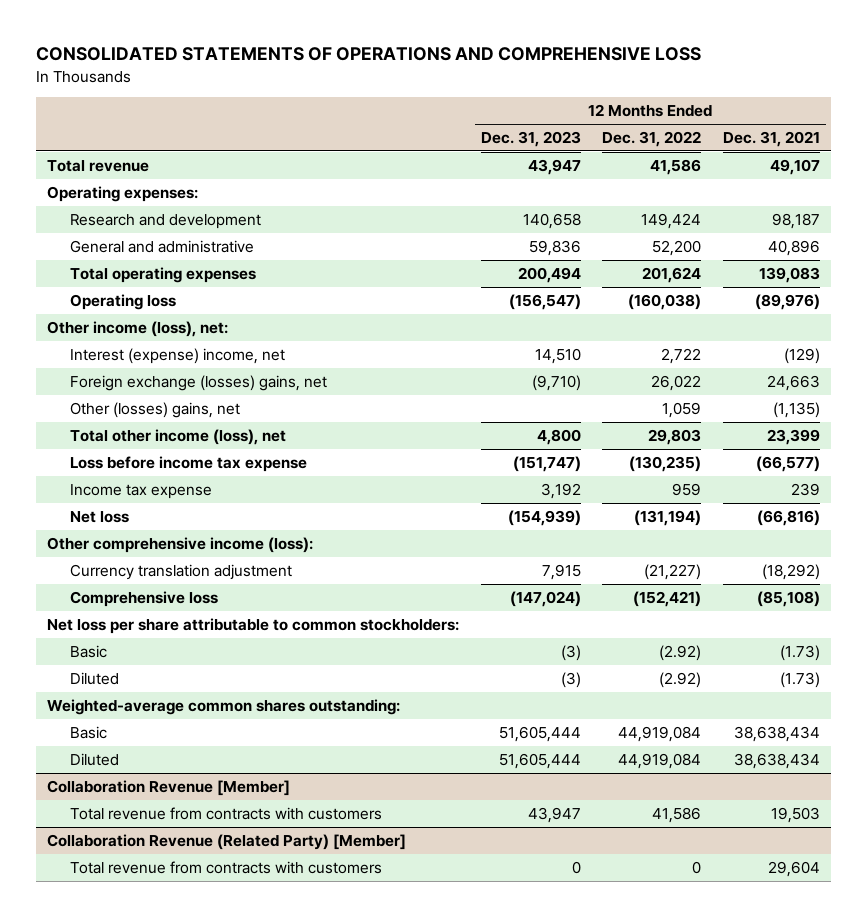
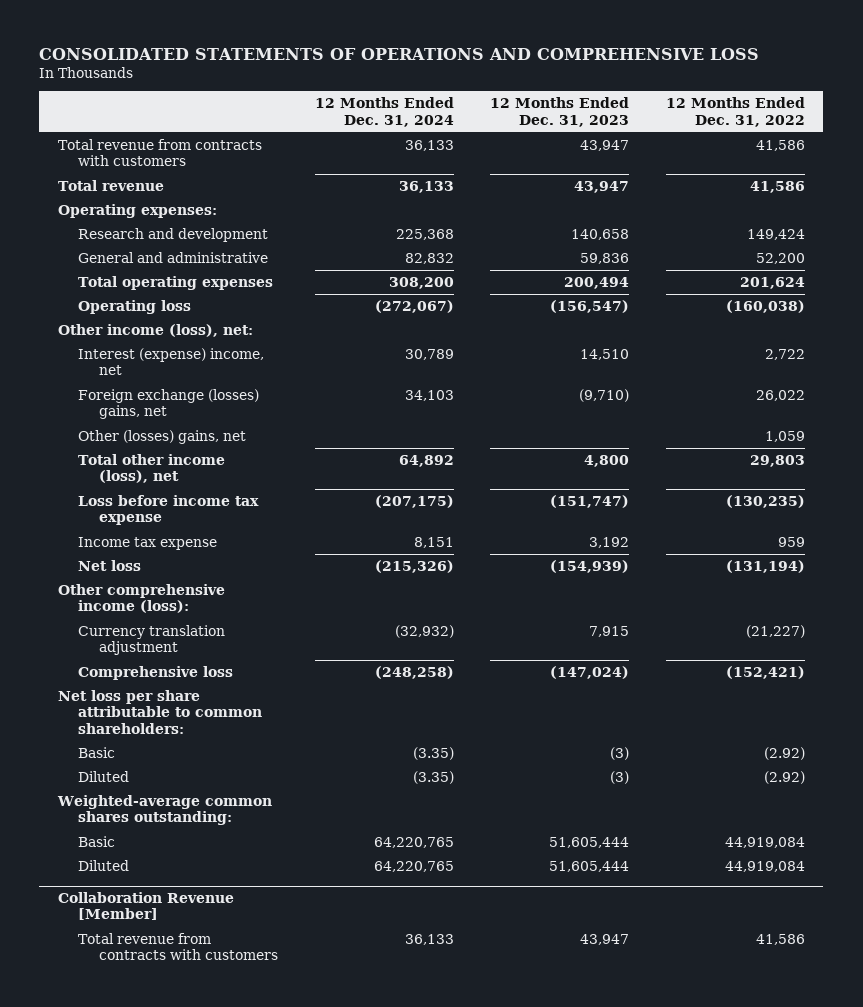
[723,130,821,147] Dec. 31, 2021 -> none
none -> [314,97,454,127] 12 Months Ended Dec. 31, 2024
none -> [57,139,262,167] Total revenue from contracts with customers
[47,617,460,634] Net loss per share attributable to common stockholders: -> [57,690,263,734] Net loss per share attributable to common shareholders:
[47,833,407,850] Collaboration Revenue (Related Party) [Member] -> none
[70,860,383,874] Total revenue from contracts with customers -> none

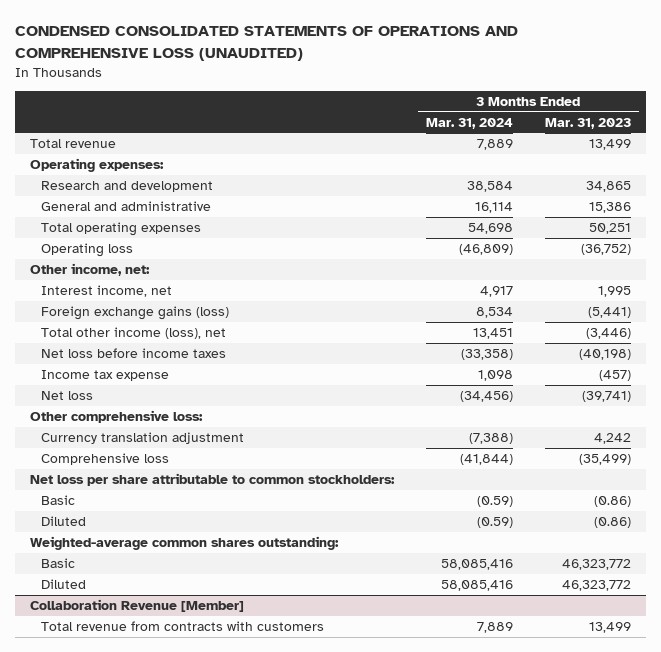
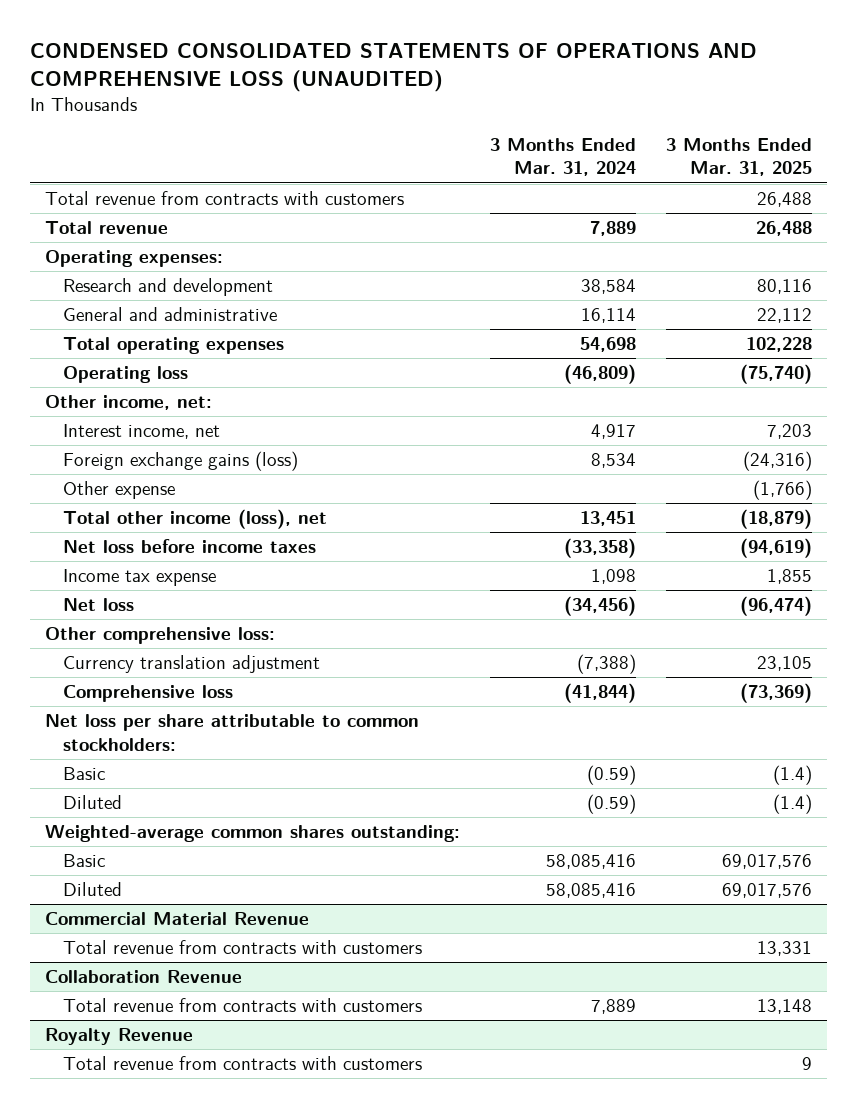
[544,117,631,129] Mar. 31, 2023 -> none
none -> [665,137,812,177] 3 Months Ended Mar. 31, 2025
none -> [44,191,404,206] Total revenue from contracts with customers
none -> [62,481,175,500] Other expense
none -> [44,912,309,926] Commercial Material Revenue
none -> [62,940,422,955] Total revenue from contracts with customers
[30,599,245,613] Collaboration Revenue [Member] -> [44,970,242,984] Collaboration Revenue
none -> [44,1028,193,1046] Royalty Revenue
none -> [62,1056,422,1071] Total revenue from contracts with customers

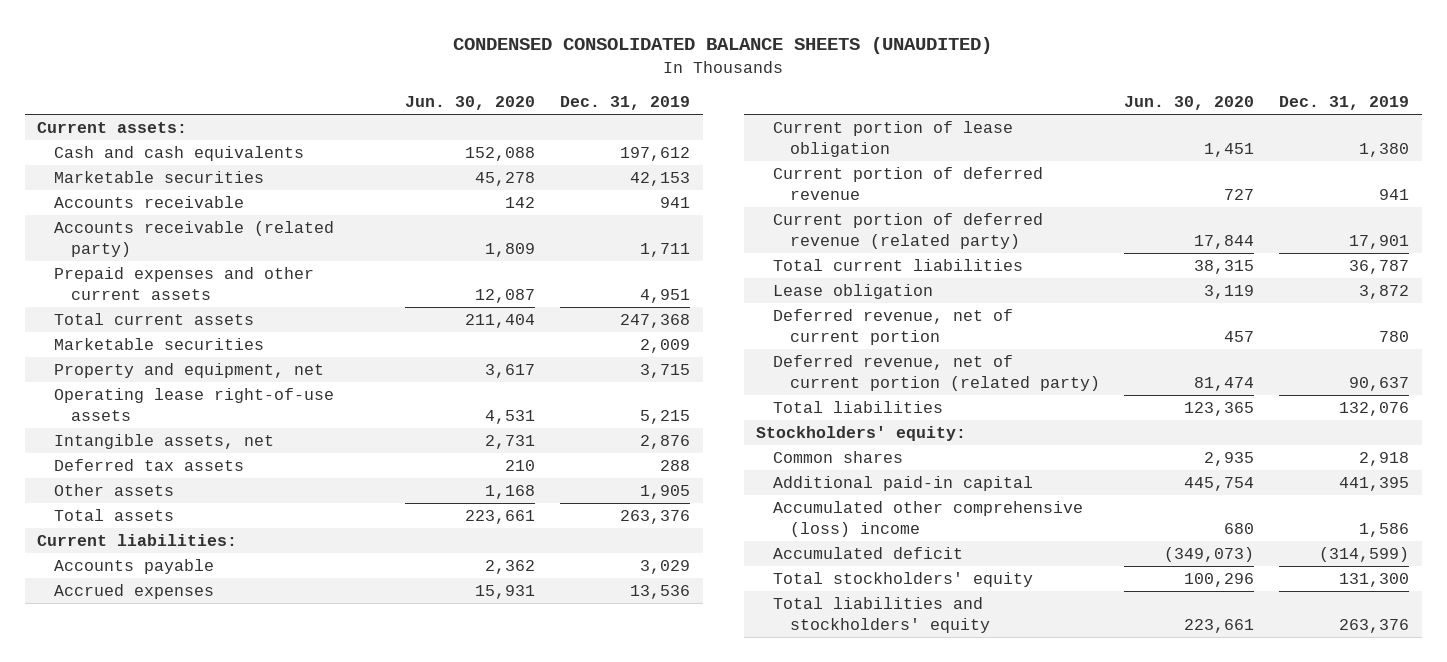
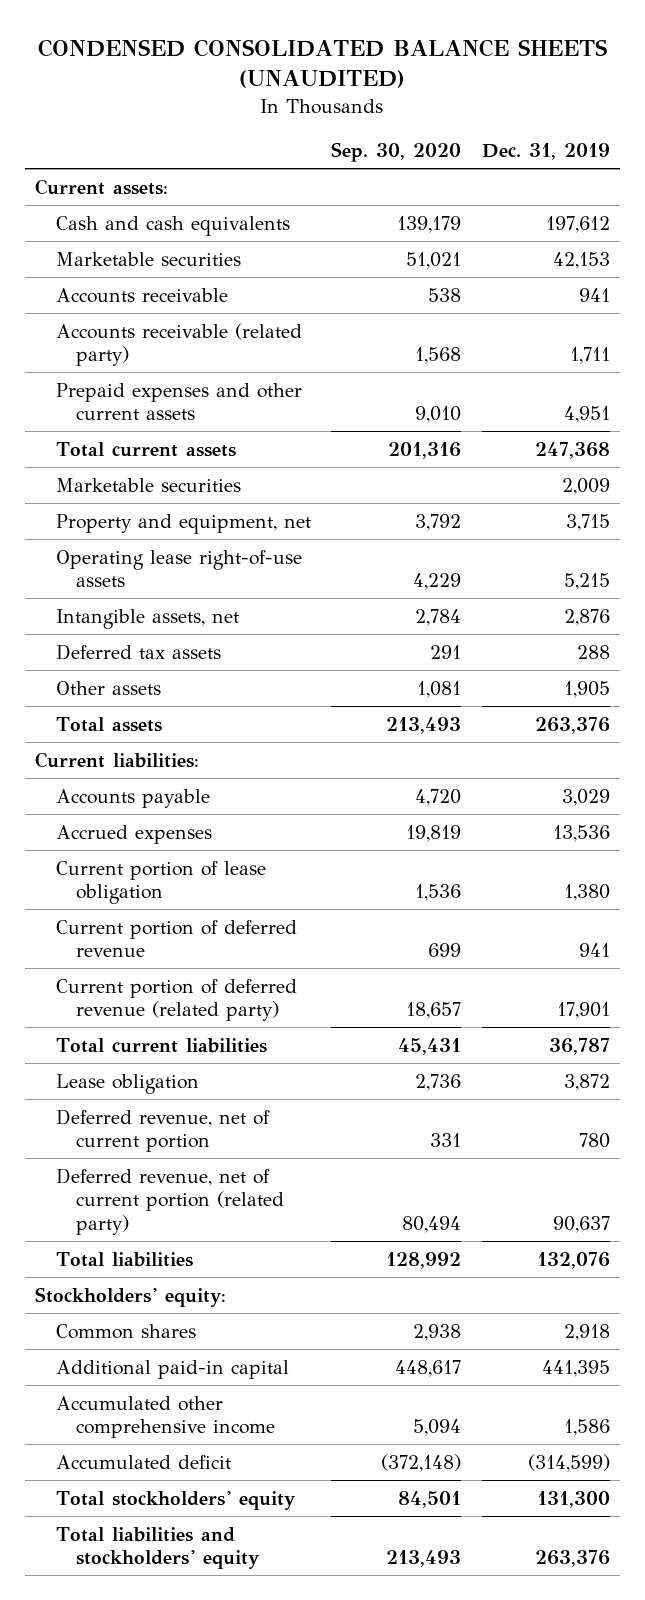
[405,96,536,111] Jun. 30, 2020 -> none
none -> [331,141,462,162] Sep. 30, 2020
[772,501,1083,537] Accumulated other comprehensive (loss) income -> [55,1395,275,1439] Accumulated other comprehensive income

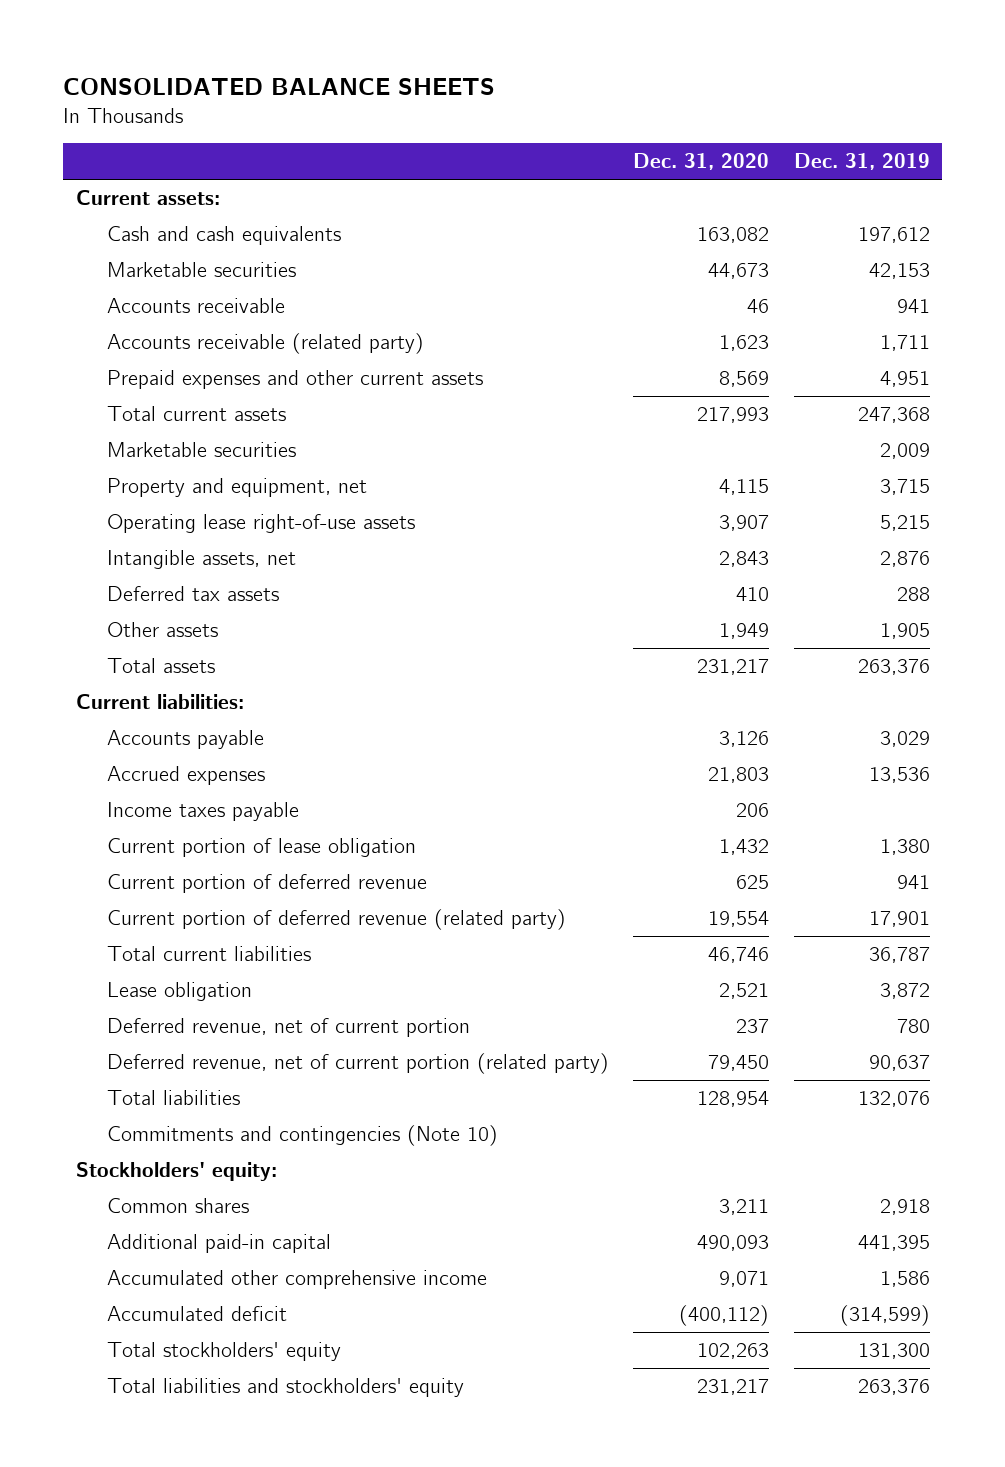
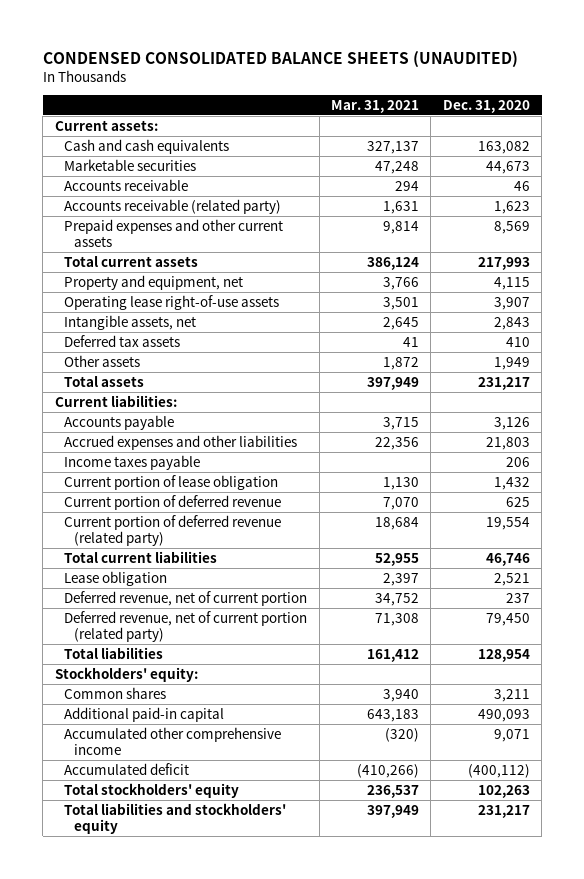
[63,78,496,96] CONSOLIDATED BALANCE SHEETS -> [42,50,518,68] CONDENSED CONSOLIDATED BALANCE SHEETS (UNAUDITED)
[793,153,930,171] Dec. 31, 2019 -> none
none -> [331,99,420,113] Mar. 31, 2021
[106,441,296,457] Marketable securities -> none
[106,765,265,785] Accrued expenses -> [64,434,298,450] Accrued expenses and other liabilities
[106,1124,498,1146] Commitments and contingencies (Note 10) -> none

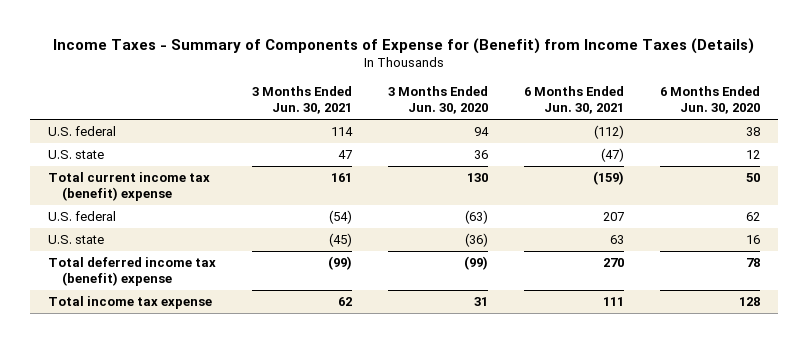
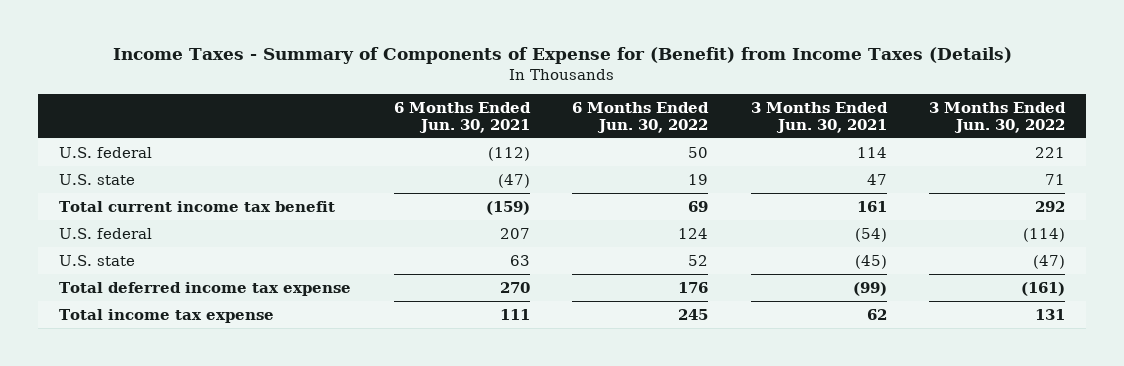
[387,86,488,115] 3 Months Ended Jun. 30, 2020 -> none
[660,86,761,115] 6 Months Ended Jun. 30, 2020 -> none
none -> [572,101,710,133] 6 Months Ended Jun. 30, 2022
none -> [929,101,1067,133] 3 Months Ended Jun. 30, 2022
[47,172,210,202] Total current income tax (benefit) expense -> [59,200,336,212] Total current income tax benefit
[47,257,216,287] Total deferred income tax (benefit) expense -> [59,281,352,296] Total deferred income tax expense

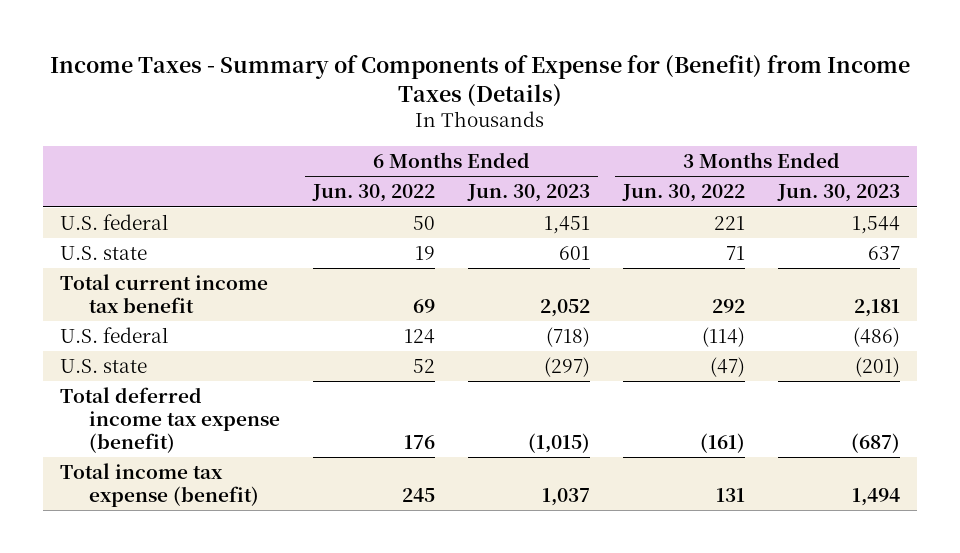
[393,101,531,133] 6 Months Ended Jun. 30, 2021 -> none
[750,101,888,133] 3 Months Ended Jun. 30, 2021 -> none
none -> [467,184,591,203] Jun. 30, 2023
none -> [777,184,901,203] Jun. 30, 2023
[59,281,352,296] Total deferred income tax expense -> [59,386,281,453] Total deferred income tax expense (benefit)
[59,308,275,323] Total income tax expense -> [59,462,260,507] Total income tax expense (benefit)

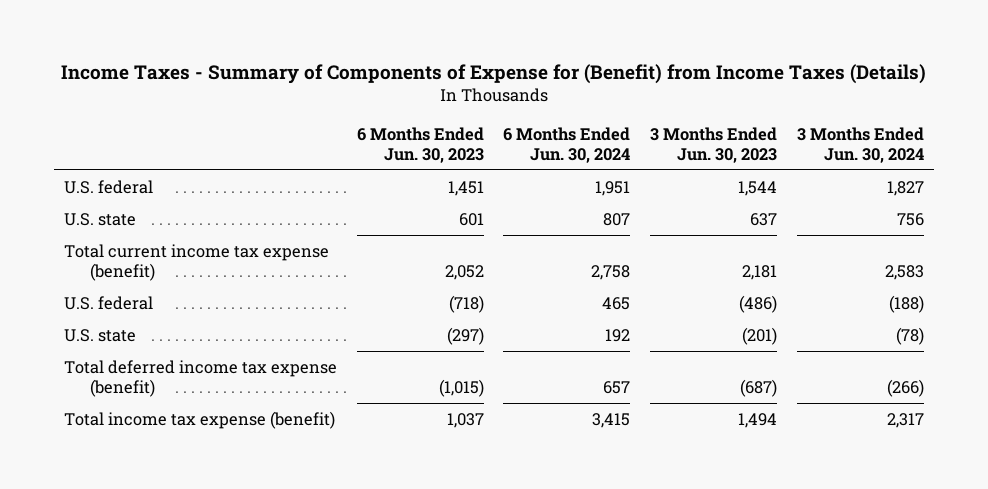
[312,184,436,203] Jun. 30, 2022 -> none
[622,184,746,203] Jun. 30, 2022 -> none
none -> [503,126,631,163] 6 Months Ended Jun. 30, 2024
none -> [797,126,925,163] 3 Months Ended Jun. 30, 2024
[59,273,268,313] Total current income tax benefit -> [63,243,329,282] Total current income tax expense (benefit)

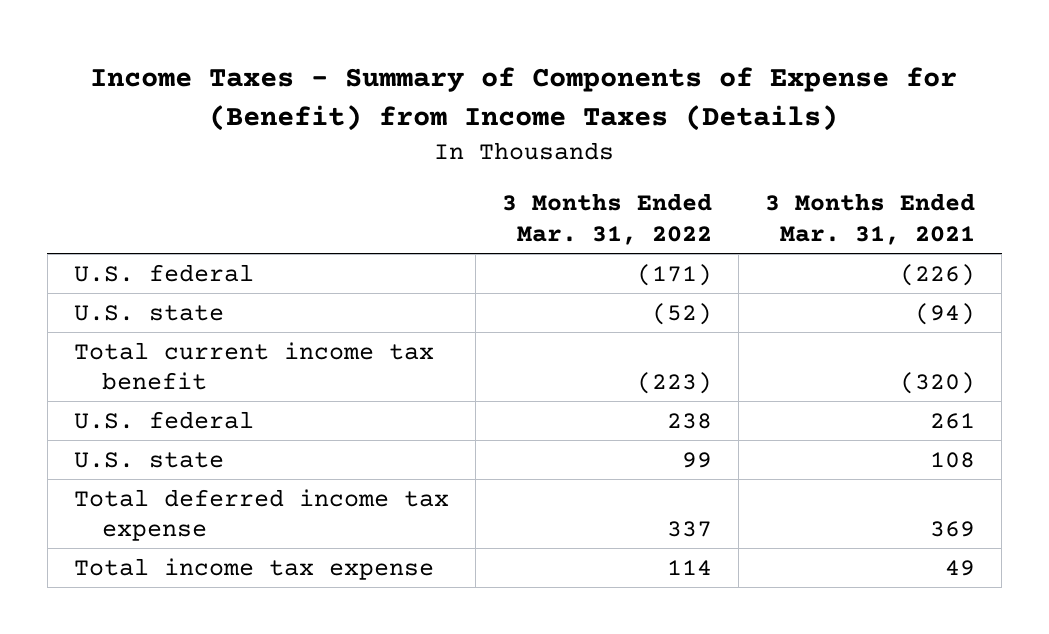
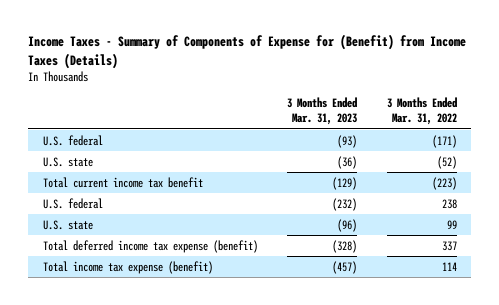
[765,193,976,245] 3 Months Ended Mar. 31, 2021 -> none
none -> [287,97,358,126] 3 Months Ended Mar. 31, 2023
[73,488,449,542] Total deferred income tax expense -> [42,239,258,253] Total deferred income tax expense (benefit)
[73,557,434,580] Total income tax expense -> [42,260,213,274] Total income tax expense (benefit)

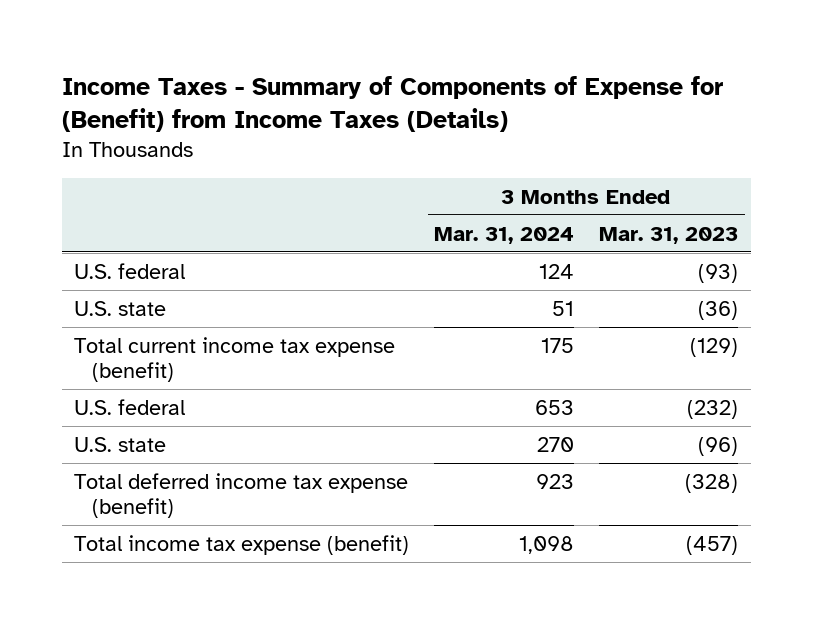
[386,97,457,126] 3 Months Ended Mar. 31, 2022 -> none
none -> [434,226,575,244] Mar. 31, 2024
[42,176,203,188] Total current income tax benefit -> [74,336,396,383] Total current income tax expense (benefit)

